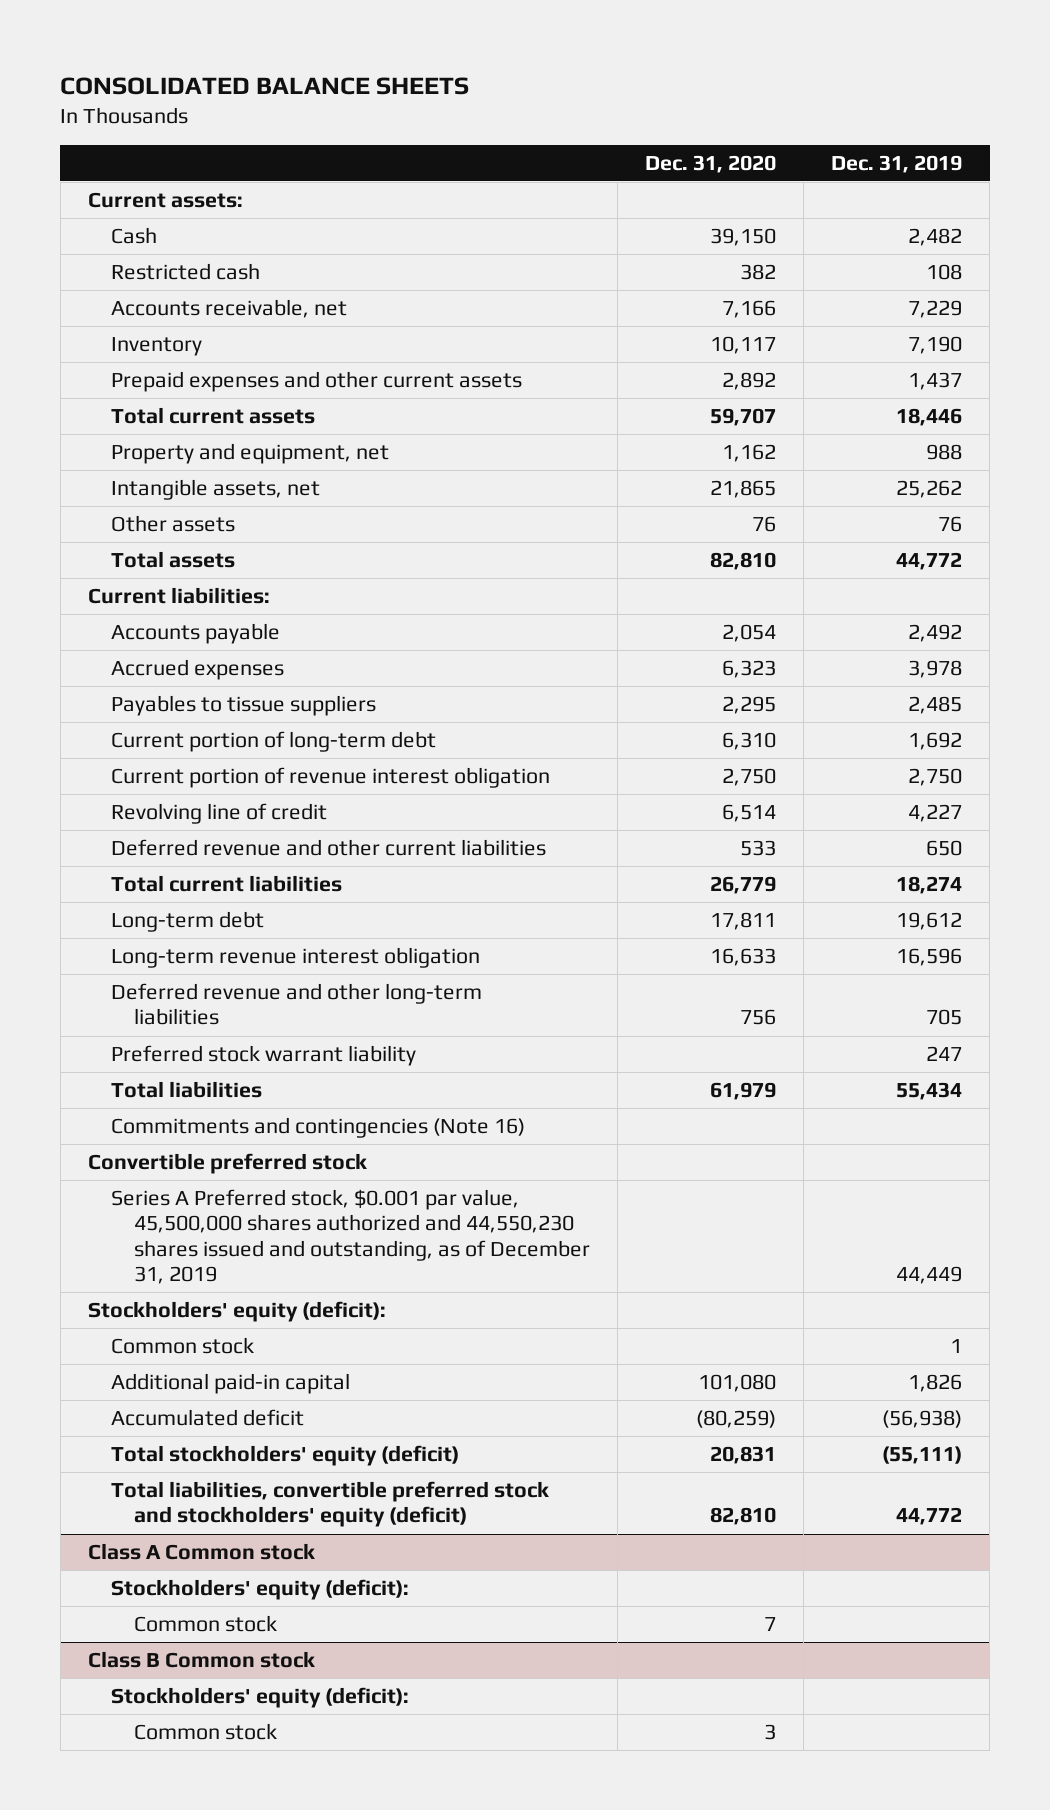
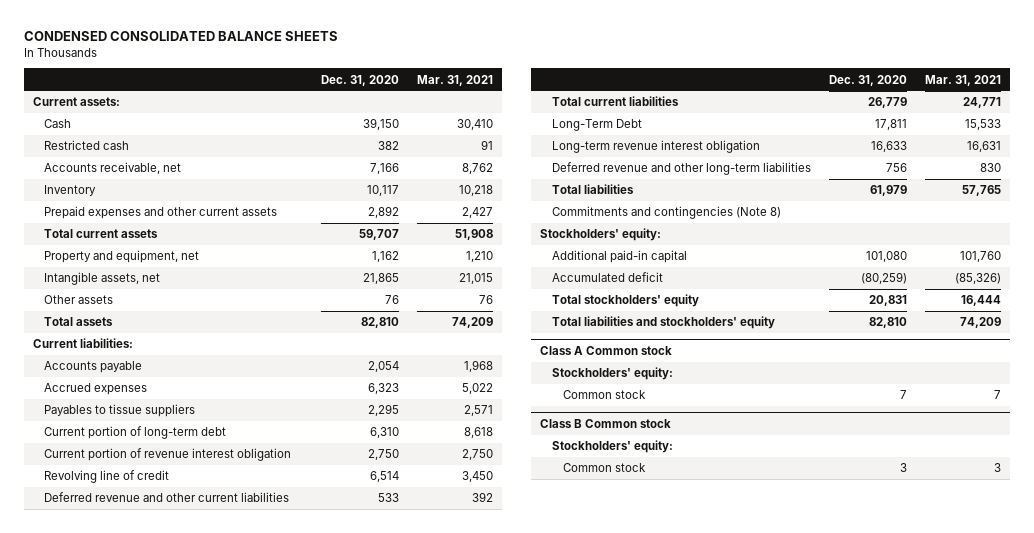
[60,76,470,95] CONSOLIDATED BALANCE SHEETS -> [23,31,338,42] CONDENSED CONSOLIDATED BALANCE SHEETS
[831,154,963,173] Dec. 31, 2019 -> none
none -> [417,74,494,86] Mar. 31, 2021
[110,911,264,933] Long-term debt -> [551,119,642,132] Long-Term Debt
[110,1045,416,1067] Preferred stock warrant liability -> none
[87,1153,367,1175] Convertible preferred stock -> none
[110,1189,590,1285] Series A Preferred stock, $0.001 par value, 45,500,000 shares authorized and 44,550,230 shares issued and outstanding, as of December 31, 2019 -> none
[110,1337,254,1355] Common stock -> none
[110,1117,525,1139] Commitments and contingencies (Note 16) -> [551,206,781,220] Commitments and contingencies (Note 8)
[87,1301,386,1323] Stockholders' equity (deficit): -> [540,228,662,242] Stockholders' equity:
[110,1445,459,1467] Total stockholders' equity (deficit) -> [551,294,699,308] Total stockholders' equity
[110,1481,549,1528] Total liabilities, convertible preferred stock and stockholders' equity (deficit) -> [551,316,775,330] Total liabilities and stockholders' equity
[110,1579,409,1601] Stockholders' equity (deficit): -> [551,367,673,381] Stockholders' equity:
[110,1687,409,1709] Stockholders' equity (deficit): -> [551,440,673,454] Stockholders' equity:

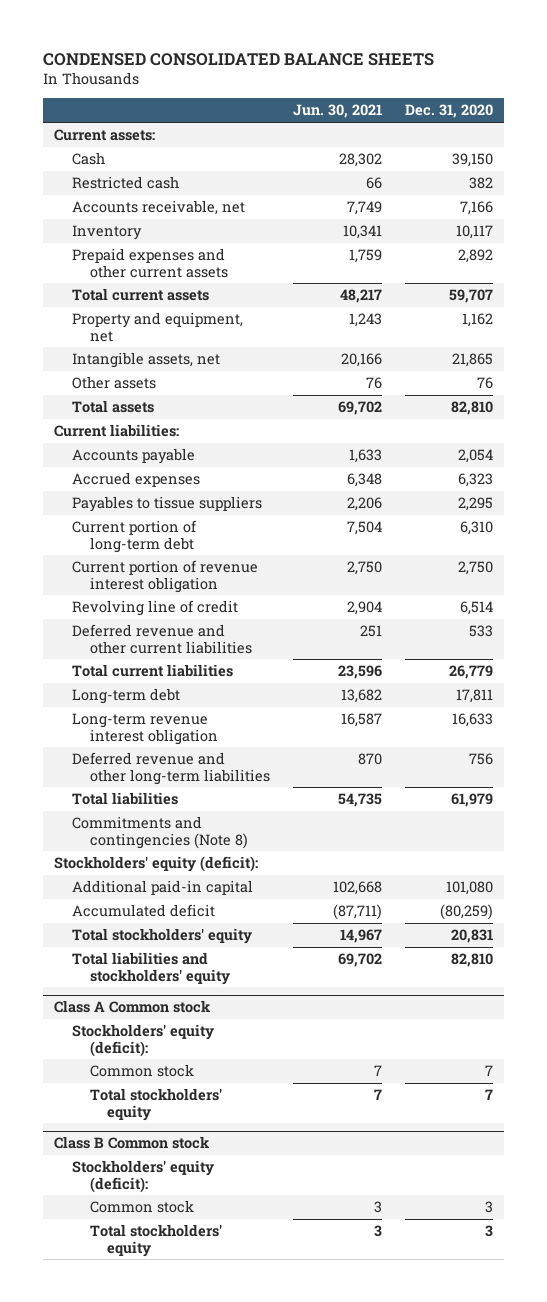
[417,74,494,86] Mar. 31, 2021 -> none
none -> [292,104,382,119] Jun. 30, 2021
[551,119,642,132] Long-Term Debt -> [71,688,180,705] Long-term debt
[540,228,662,242] Stockholders' equity: -> [54,856,259,873] Stockholders' equity (deficit):
[551,367,673,381] Stockholders' equity: -> [71,1024,214,1057] Stockholders' equity (deficit):
none -> [89,1088,222,1121] Total stockholders' equity
[551,440,673,454] Stockholders' equity: -> [71,1160,214,1193] Stockholders' equity (deficit):
none -> [89,1224,222,1257] Total stockholders' equity

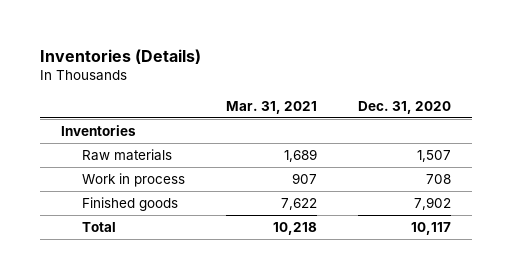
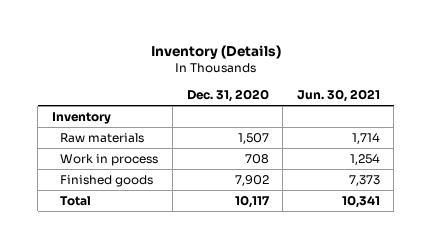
[40,48,202,64] Inventories (Details) -> [150,44,281,59] Inventory (Details)
[225,100,317,114] Mar. 31, 2021 -> none
none -> [296,88,380,102] Jun. 30, 2021
[60,124,136,136] Inventories -> [51,112,111,125] Inventory

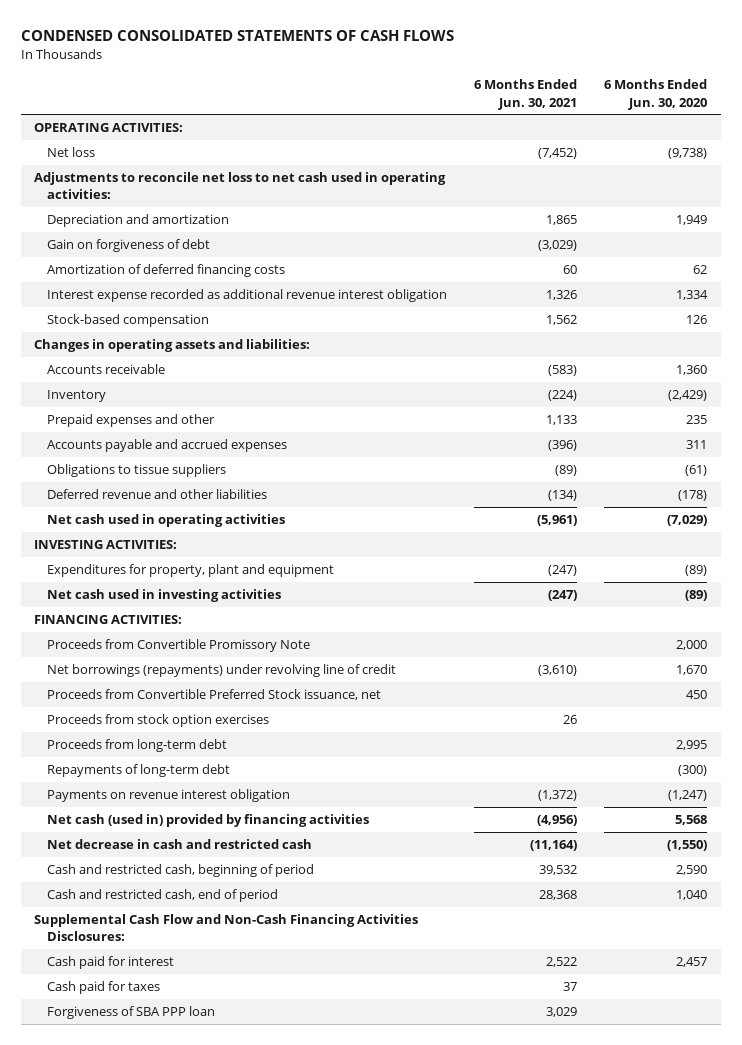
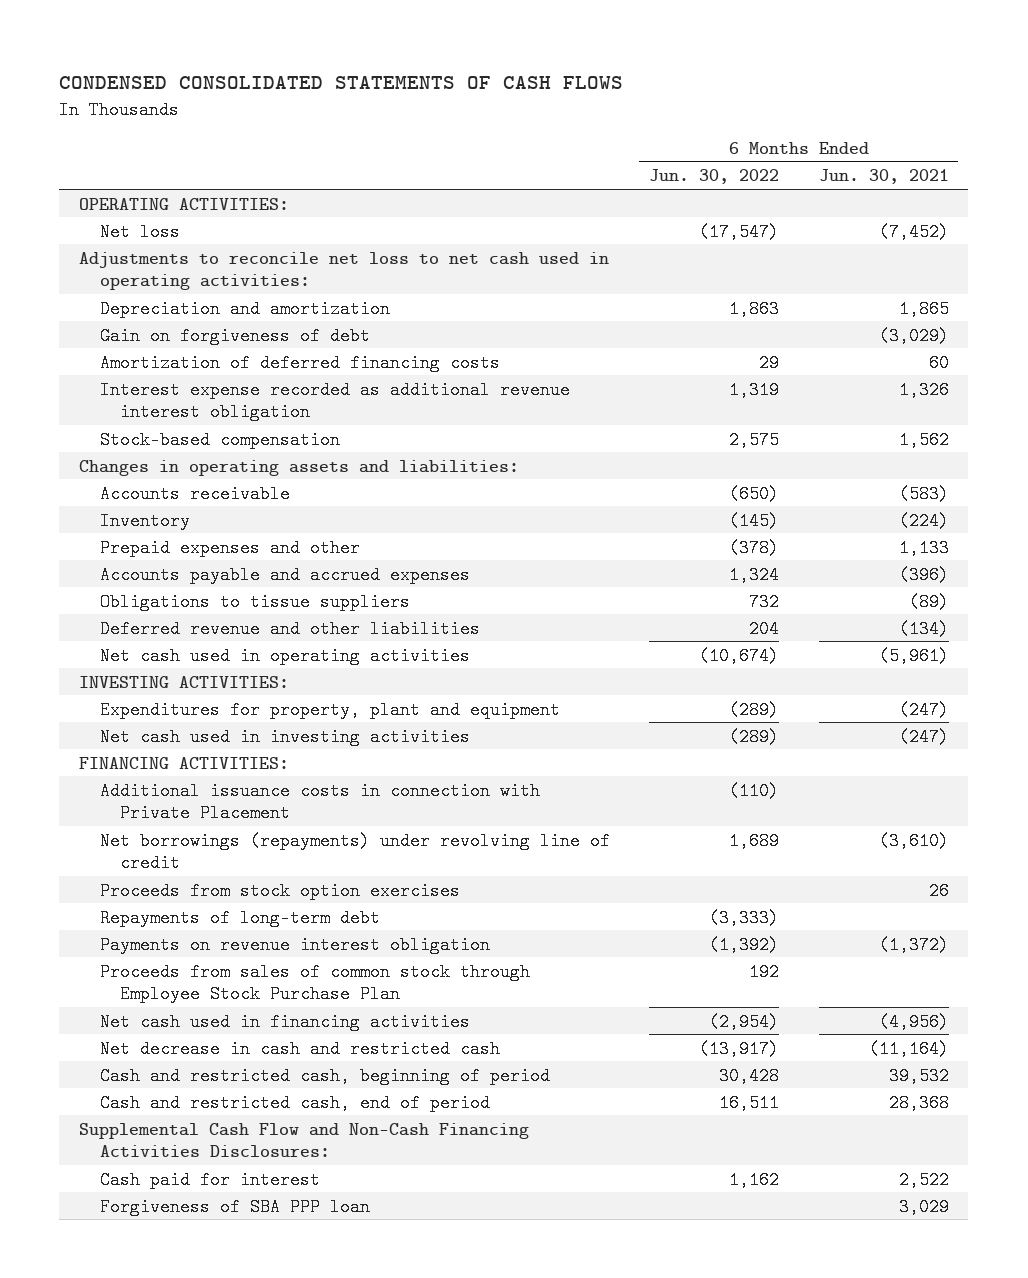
[604,79,708,110] 6 Months Ended Jun. 30, 2020 -> none
none -> [649,169,780,185] Jun. 30, 2022
[46,638,310,652] Proceeds from Convertible Promissory Note -> none
none -> [99,781,540,823] Additional issuance costs in connection with Private Placement
[46,688,381,700] Proceeds from Convertible Preferred Stock issuance, net -> none
[46,738,227,752] Proceeds from long-term debt -> none
none -> [99,962,530,1004] Proceeds from sales of common stock through Employee Stock Purchase Plan
[46,813,369,827] Net cash (used in) provided by financing activities -> [99,1012,470,1031] Net cash used in financing activities
[46,980,160,994] Cash paid for taxes -> none

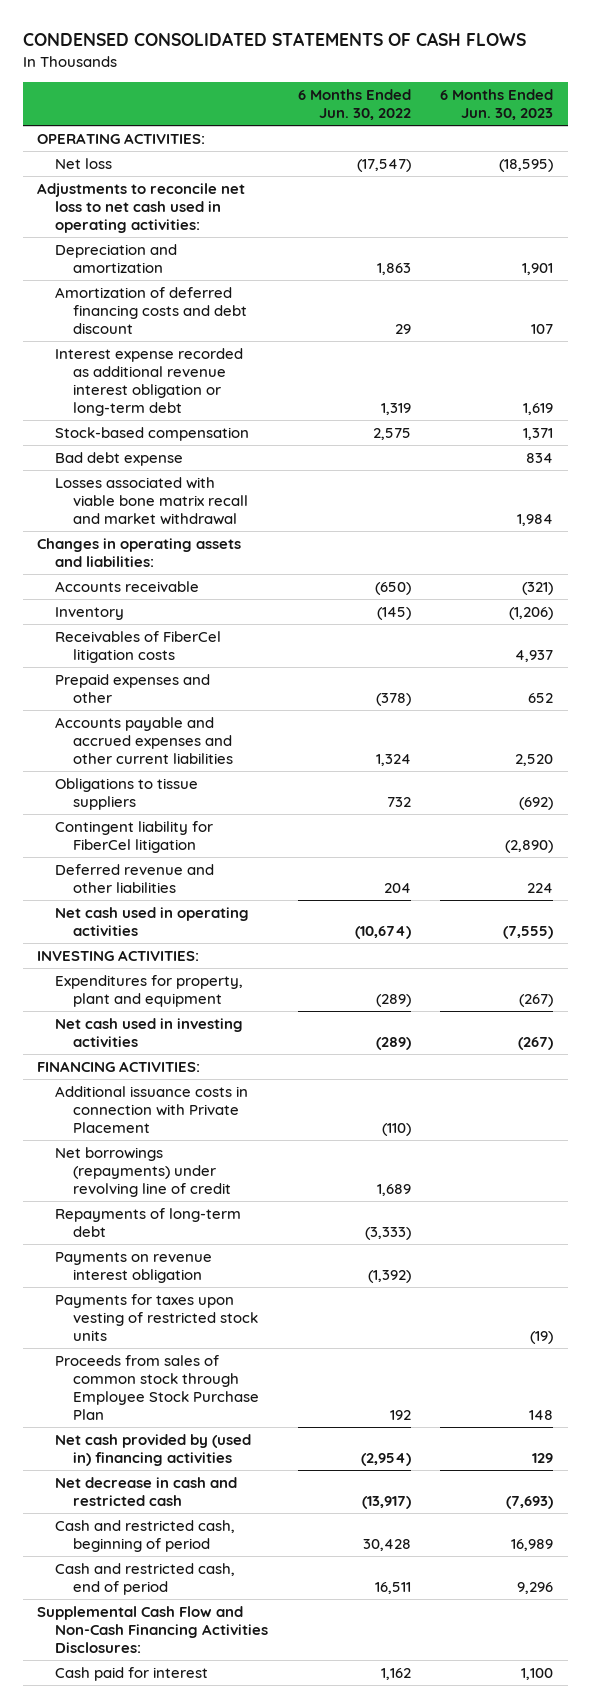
[818,169,949,185] Jun. 30, 2021 -> none
none -> [439,89,553,121] 6 Months Ended Jun. 30, 2023
[99,326,370,345] Gain on forgiveness of debt -> none
[99,353,500,372] Amortization of deferred financing costs -> [55,287,248,334] Amortization of deferred financing costs and debt discount
[99,380,570,422] Interest expense recorded as additional revenue interest obligation -> [55,348,244,416] Interest expense recorded as additional revenue interest obligation or long-term debt
none -> [55,452,184,467] Bad debt expense
none -> [55,477,249,525] Losses associated with viable bone matrix recall and market withdrawal
none -> [55,631,222,663] Receivables of FiberCel litigation costs
[99,565,470,584] Accounts payable and accrued expenses -> [55,717,234,764] Accounts payable and accrued expenses and other current liabilities
none -> [55,821,214,853] Contingent liability for FiberCel litigation
[99,881,460,900] Proceeds from stock option exercises -> none
none -> [55,1294,259,1341] Payments for taxes upon vesting of restricted stock units
[99,1012,470,1031] Net cash used in financing activities -> [55,1434,252,1466] Net cash provided by (used in) financing activities
[99,1197,370,1216] Forgiveness of SBA PPP loan -> none

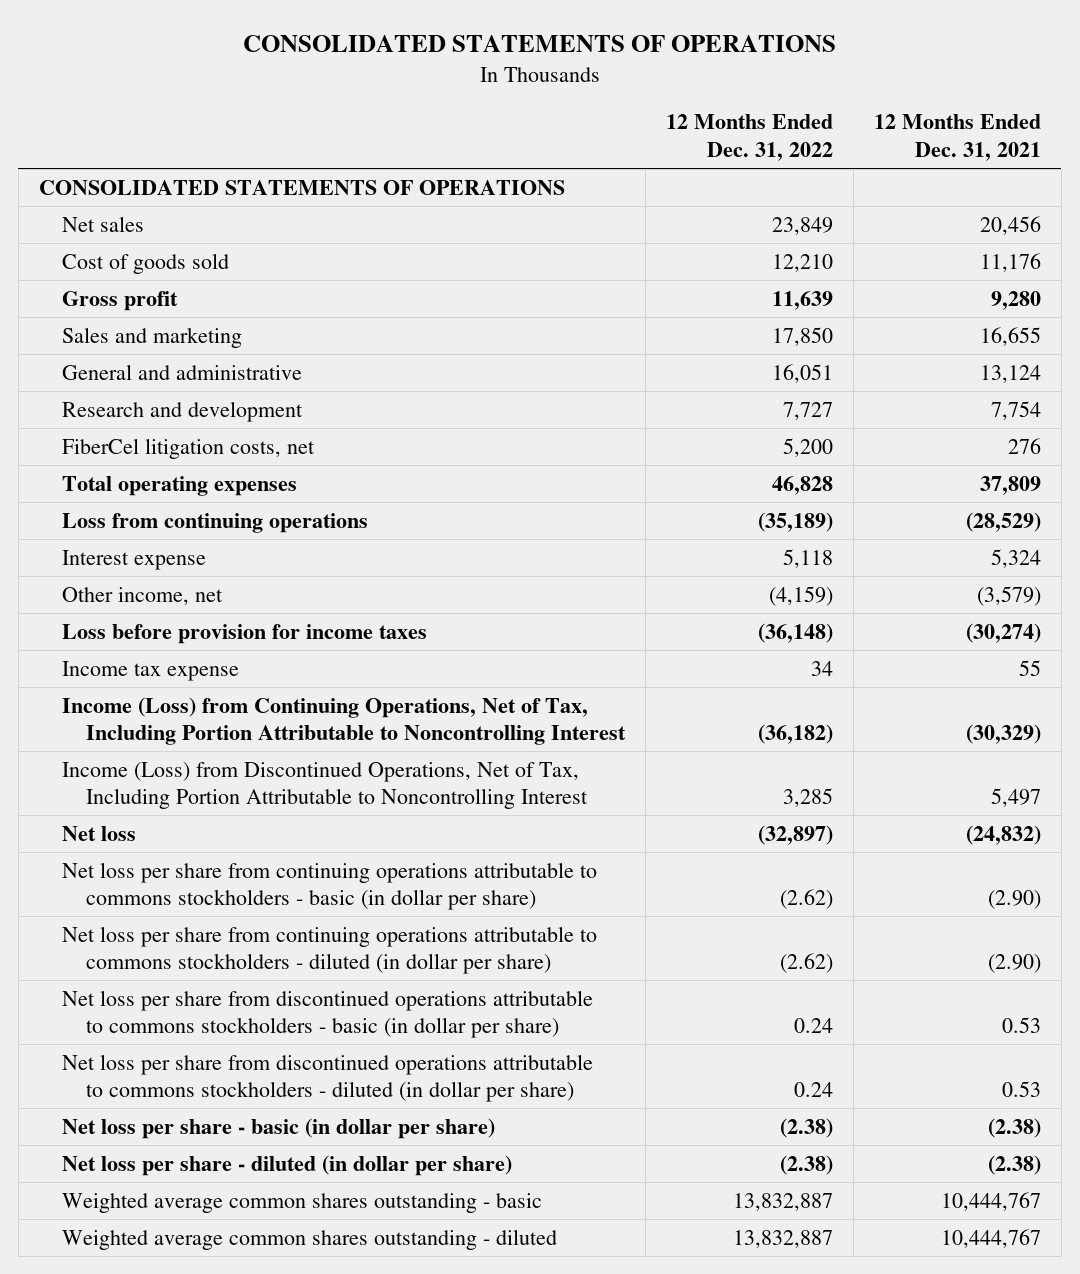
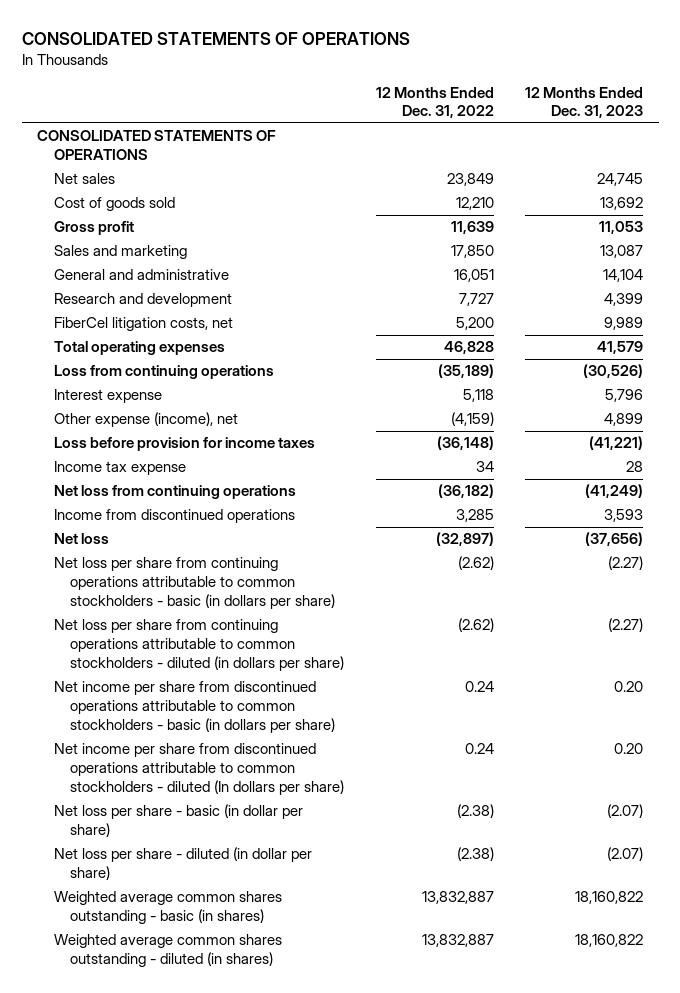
[873,114,1041,161] 12 Months Ended Dec. 31, 2021 -> none
none -> [524,86,643,119] 12 Months Ended Dec. 31, 2023
[62,586,224,605] Other income, net -> [53,412,238,428] Other expense (income), net
[62,696,626,746] Income (Loss) from Continuing Operations, Net of Tax, Including Portion Attributable to Noncontrolling Interest -> [53,485,296,500] Net loss from continuing operations
[62,761,588,810] Income (Loss) from Discontinued Operations, Net of Tax, Including Portion Attributable to Noncontrolling Interest -> [53,509,295,524] Income from discontinued operations
[62,861,598,911] Net loss per share from continuing operations attributable to commons stockholders - basic (in dollar per share) -> [53,557,336,610] Net loss per share from continuing operations attributable to common stockholders - basic (in dollars per share)
[62,925,598,975] Net loss per share from continuing operations attributable to commons stockholders - diluted (in dollar per share) -> [53,619,345,672] Net loss per share from continuing operations attributable to common stockholders - diluted (in dollars per share)
[62,989,594,1039] Net loss per share from discontinued operations attributable to commons stockholders - basic (in dollar per share) -> [53,681,336,734] Net income per share from discontinued operations attributable to common stockholders - basic (in dollars per share)
[62,1053,594,1103] Net loss per share from discontinued operations attributable to commons stockholders - diluted (in dollar per share) -> [53,743,345,796] Net income per share from discontinued operations attributable to common stockholders - diluted (In dollars per share)
[62,1192,543,1213] Weighted average common shares outstanding - basic -> [53,891,282,925] Weighted average common shares outstanding - basic (in shares)
[62,1228,558,1250] Weighted average common shares outstanding - diluted -> [53,934,282,968] Weighted average common shares outstanding - diluted (in shares)

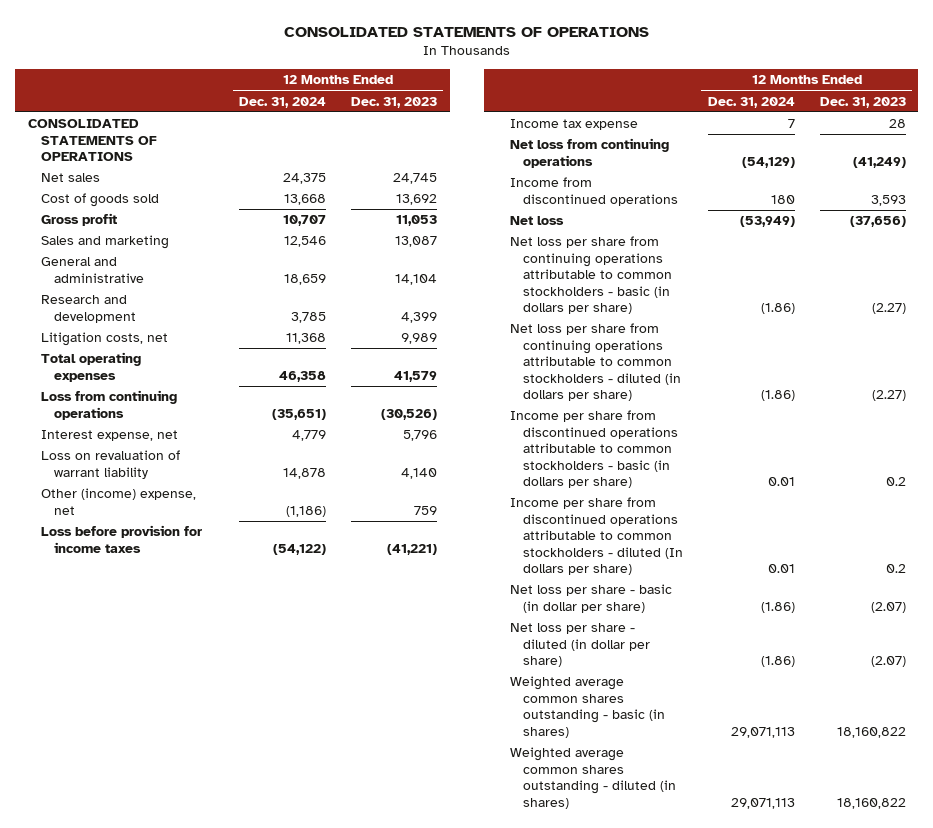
[375,86,494,119] 12 Months Ended Dec. 31, 2022 -> none
none -> [239,96,327,108] Dec. 31, 2024
[53,317,233,332] FiberCel litigation costs, net -> [41,332,169,347] Litigation costs, net
[53,389,162,404] Interest expense -> [41,430,179,442] Interest expense, net
none -> [41,450,181,479] Loss on revaluation of warrant liability
[53,412,238,428] Other expense (income), net -> [41,488,197,515] Other (income) expense, net
[603,413,643,427] 4,899 -> [414,505,438,515] 759
[53,681,336,734] Net income per share from discontinued operations attributable to common stockholders - basic (in dollars per share) -> [509,410,678,489] Income per share from discontinued operations attributable to common stockholders - basic (in dollars per share)
[613,681,643,693] 0.20 -> [885,477,906,487] 0.2
[53,743,345,796] Net income per share from discontinued operations attributable to common stockholders - diluted (In dollars per share) -> [509,497,683,576] Income per share from discontinued operations attributable to common stockholders - diluted (In dollars per share)
[613,743,643,755] 0.20 -> [885,564,906,574] 0.2

